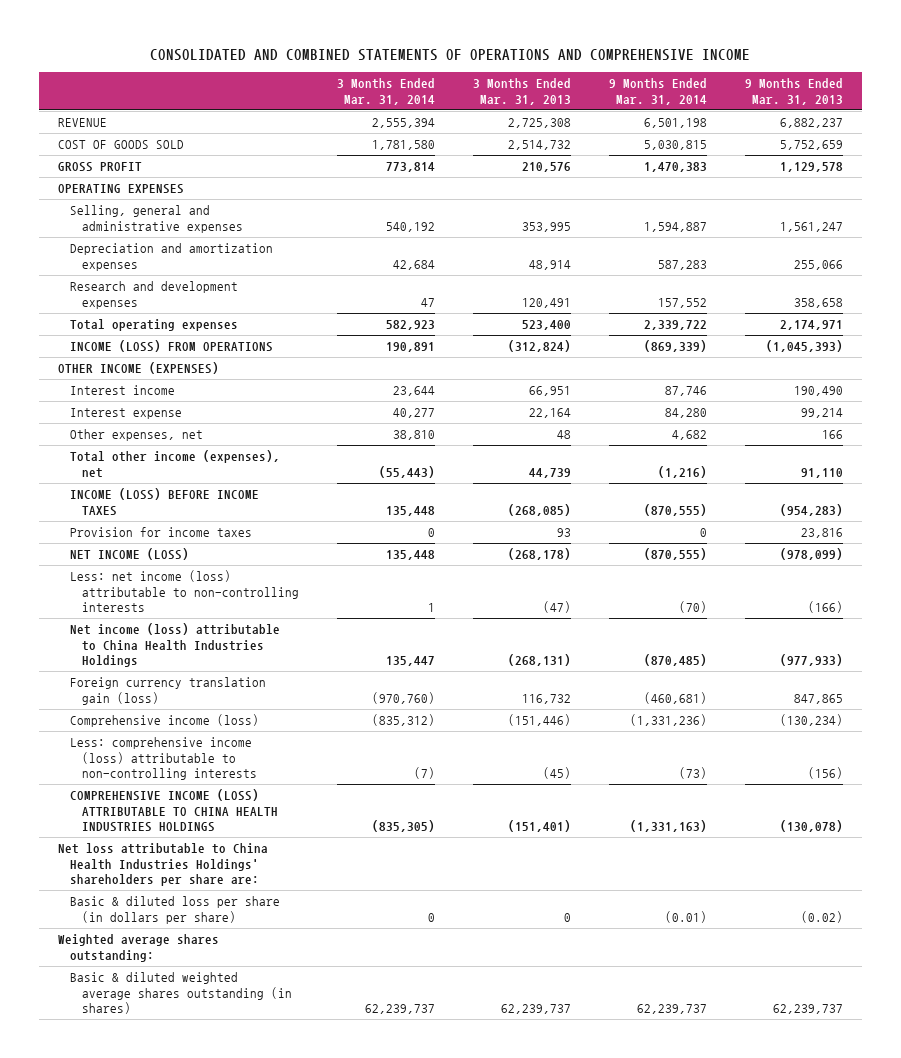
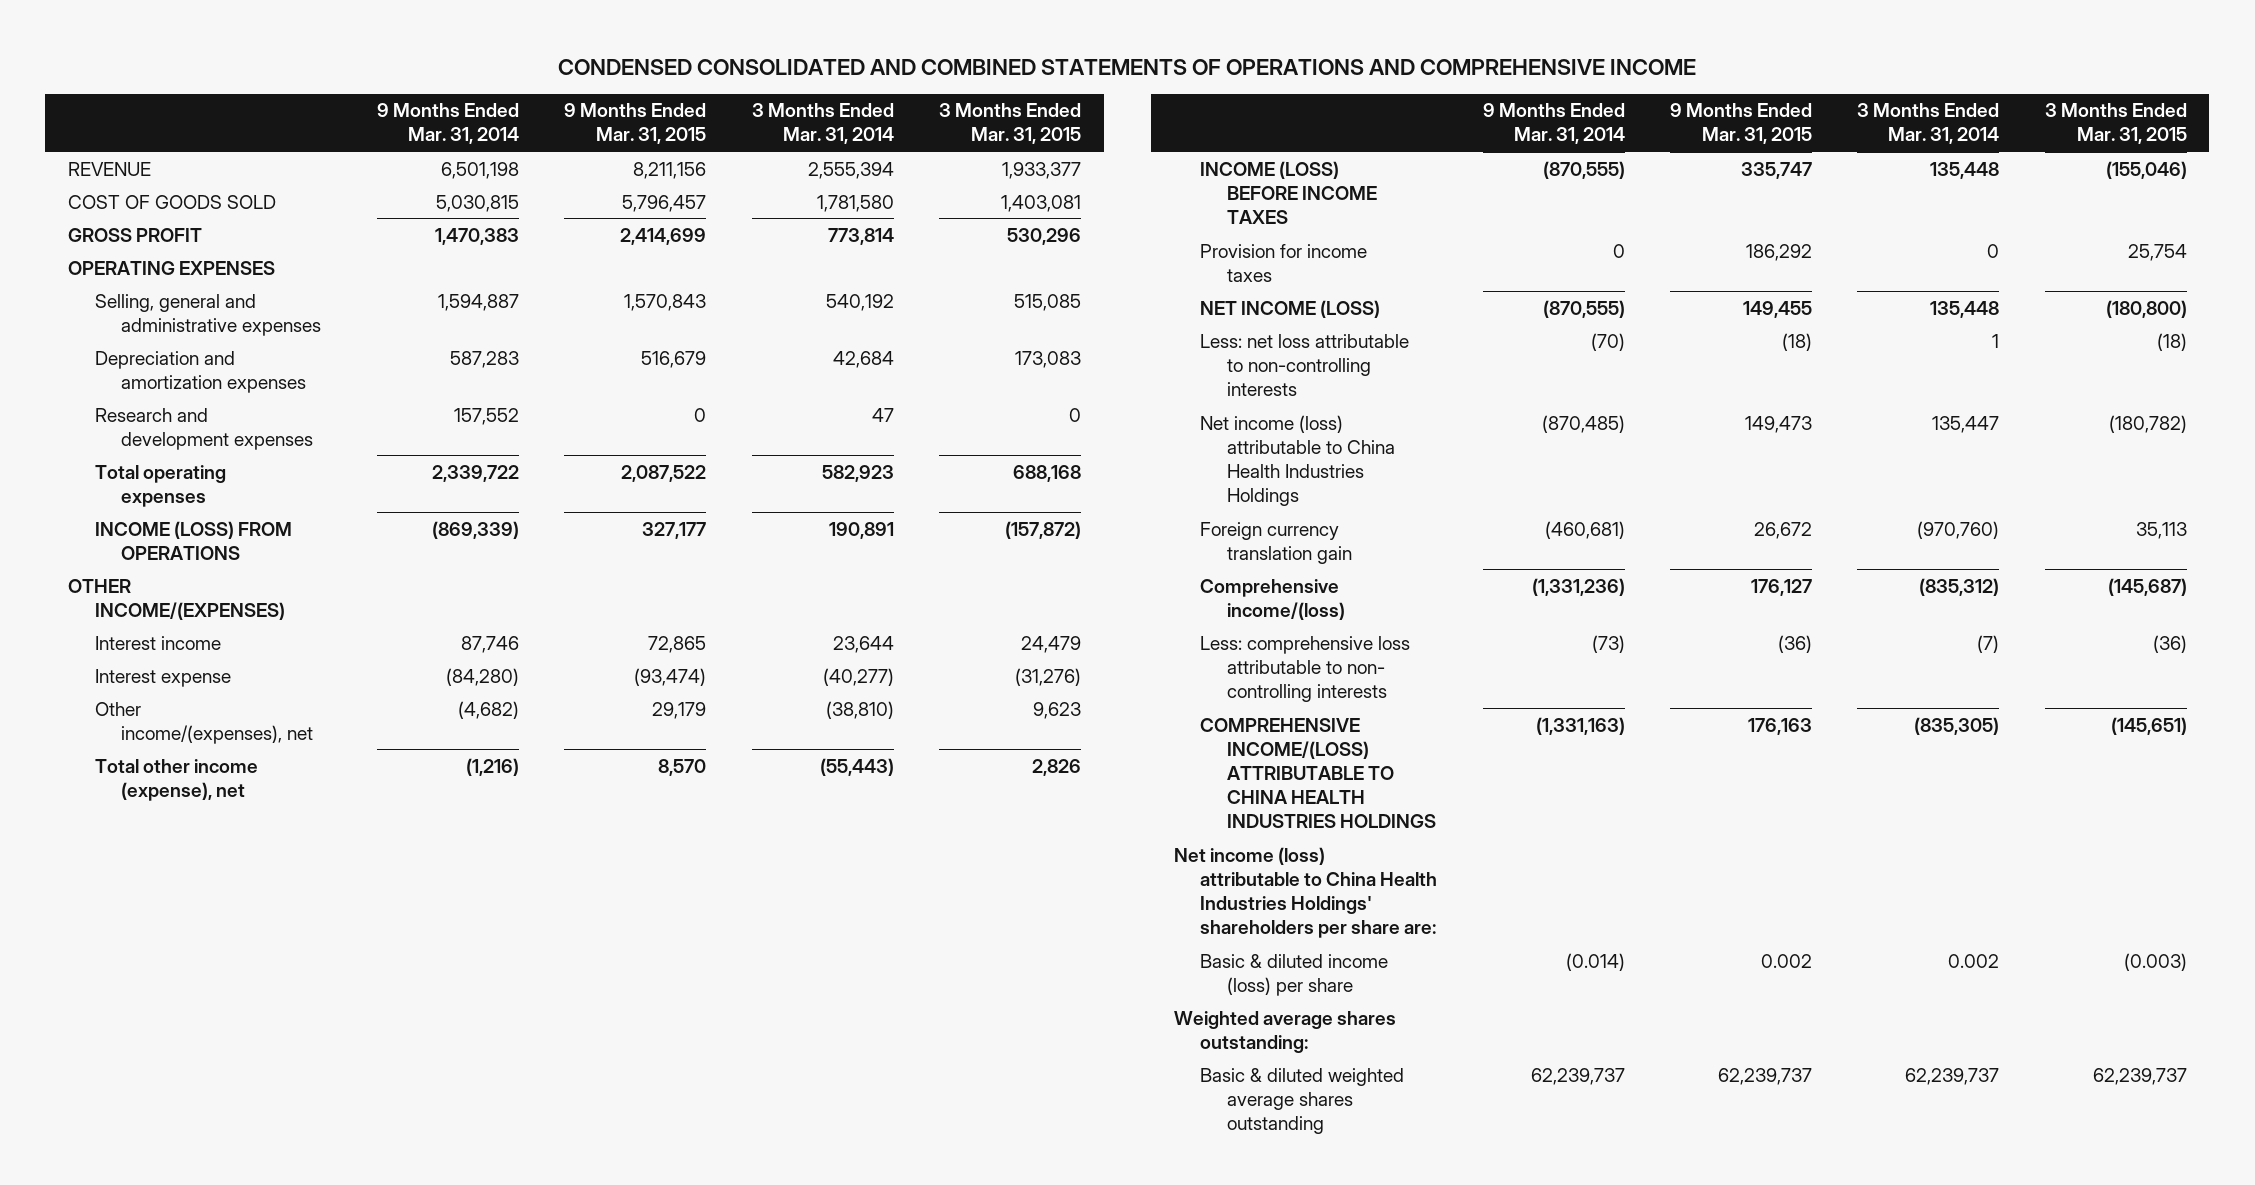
[150,48,751,61] CONSOLIDATED AND COMBINED STATEMENTS OF OPERATIONS AND COMPREHENSIVE INCOME -> [558,58,1697,75] CONDENSED CONSOLIDATED AND COMBINED STATEMENTS OF OPERATIONS AND COMPREHENSIVE INCOME
[472,78,571,105] 3 Months Ended Mar. 31, 2013 -> none
[745,78,844,105] 9 Months Ended Mar. 31, 2013 -> none
none -> [564,103,707,145] 9 Months Ended Mar. 31, 2015
none -> [938,103,1081,145] 3 Months Ended Mar. 31, 2015
[57,362,219,375] OTHER INCOME (EXPENSES) -> [67,578,285,620] OTHER INCOME/(EXPENSES)
[392,408,435,419] 40,277 -> [822,667,894,686] (40,277)
[664,408,707,419] 84,280 -> [445,667,519,686] (84,280)
[69,429,203,442] Other expenses, net -> [94,701,314,744] Other income/(expenses), net
[392,430,435,441] 38,810 -> [825,700,894,719] (38,810)
[671,430,707,441] 4,682 -> [457,700,519,719] (4,682)
[69,450,280,478] Total other income (expenses), net -> [94,758,258,801] Total other income (expense), net
[69,570,299,613] Less: net income (loss) attributable to non-controlling interests -> [1200,333,1410,396] Less: net loss attributable to non-controlling interests
[69,677,266,705] Foreign currency translation gain (loss) -> [1200,521,1352,564] Foreign currency translation gain
[69,714,259,728] Comprehensive income (loss) -> [1200,578,1345,620] Comprehensive income/(loss)
[69,737,257,781] Less: comprehensive income (loss) attributable to non-controlling interests -> [1200,635,1411,702] Less: comprehensive loss attributable to non- controlling interests
[69,789,278,833] COMPREHENSIVE INCOME (LOSS) ATTRIBUTABLE TO CHINA HEALTH INDUSTRIES HOLDINGS -> [1200,717,1436,829] COMPREHENSIVE INCOME/(LOSS) ATTRIBUTABLE TO CHINA HEALTH INDUSTRIES HOLDINGS
[57,843,268,887] Net loss attributable to China Health Industries Holdings' shareholders per share are: -> [1173,846,1438,939] Net income (loss) attributable to China Health Industries Holdings' shareholders per share are:
[69,896,280,924] Basic & diluted loss per share (in dollars per share) -> [1200,953,1389,996] Basic & diluted income (loss) per share
[427,912,435,922] 0 -> [1948,953,2000,968] 0.002
[664,910,707,923] (0.01) -> [1565,952,1625,971] (0.014)
[69,972,292,1015] Basic & diluted weighted average shares outstanding (in shares) -> [1200,1067,1405,1134] Basic & diluted weighted average shares outstanding

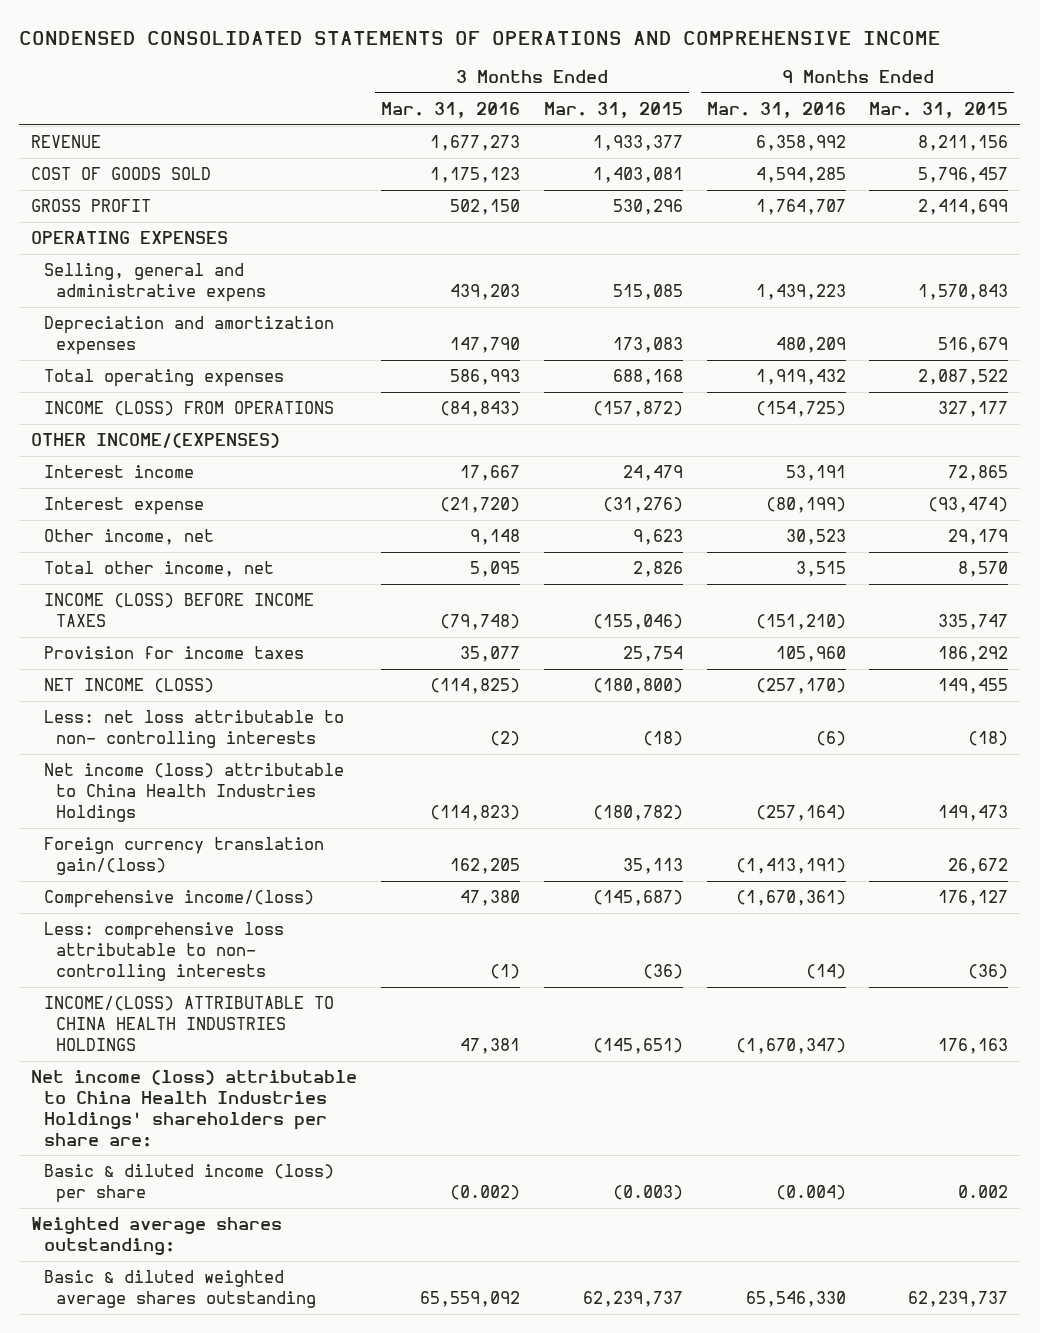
[558,58,1697,75] CONDENSED CONSOLIDATED AND COMBINED STATEMENTS OF OPERATIONS AND COMPREHENSIVE INCOME -> [19,30,942,45] CONDENSED CONSOLIDATED STATEMENTS OF OPERATIONS AND COMPREHENSIVE INCOME
[376,103,519,145] 9 Months Ended Mar. 31, 2014 -> none
[751,103,894,145] 3 Months Ended Mar. 31, 2014 -> none
none -> [381,101,521,118] Mar. 31, 2016
none -> [706,101,846,118] Mar. 31, 2016
[94,293,322,336] Selling, general and administrative expenses -> [43,263,267,302] Selling, general and administrative expens
[94,407,314,450] Research and development expenses -> none
[94,701,314,744] Other income/(expenses), net -> [43,529,214,546] Other income, net
[94,758,258,801] Total other income (expense), net -> [43,561,274,578] Total other income, net
[1200,333,1410,396] Less: net loss attributable to non-controlling interests -> [43,710,344,748] Less: net loss attributable to non- controlling interests
[1200,521,1352,564] Foreign currency translation gain -> [43,837,324,875] Foreign currency translation gain/(loss)
[1200,717,1436,829] COMPREHENSIVE INCOME/(LOSS) ATTRIBUTABLE TO CHINA HEALTH INDUSTRIES HOLDINGS -> [43,996,334,1051] INCOME/(LOSS) ATTRIBUTABLE TO CHINA HEALTH INDUSTRIES HOLDINGS

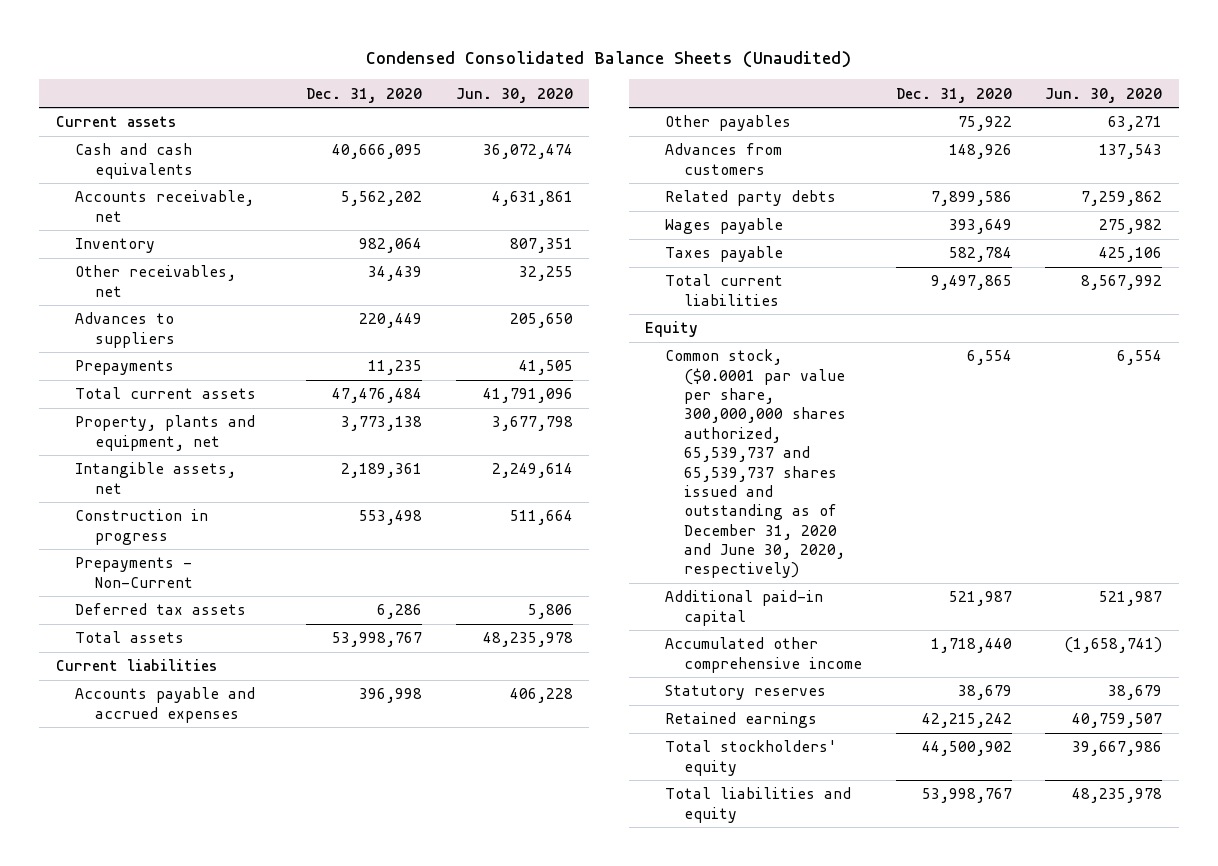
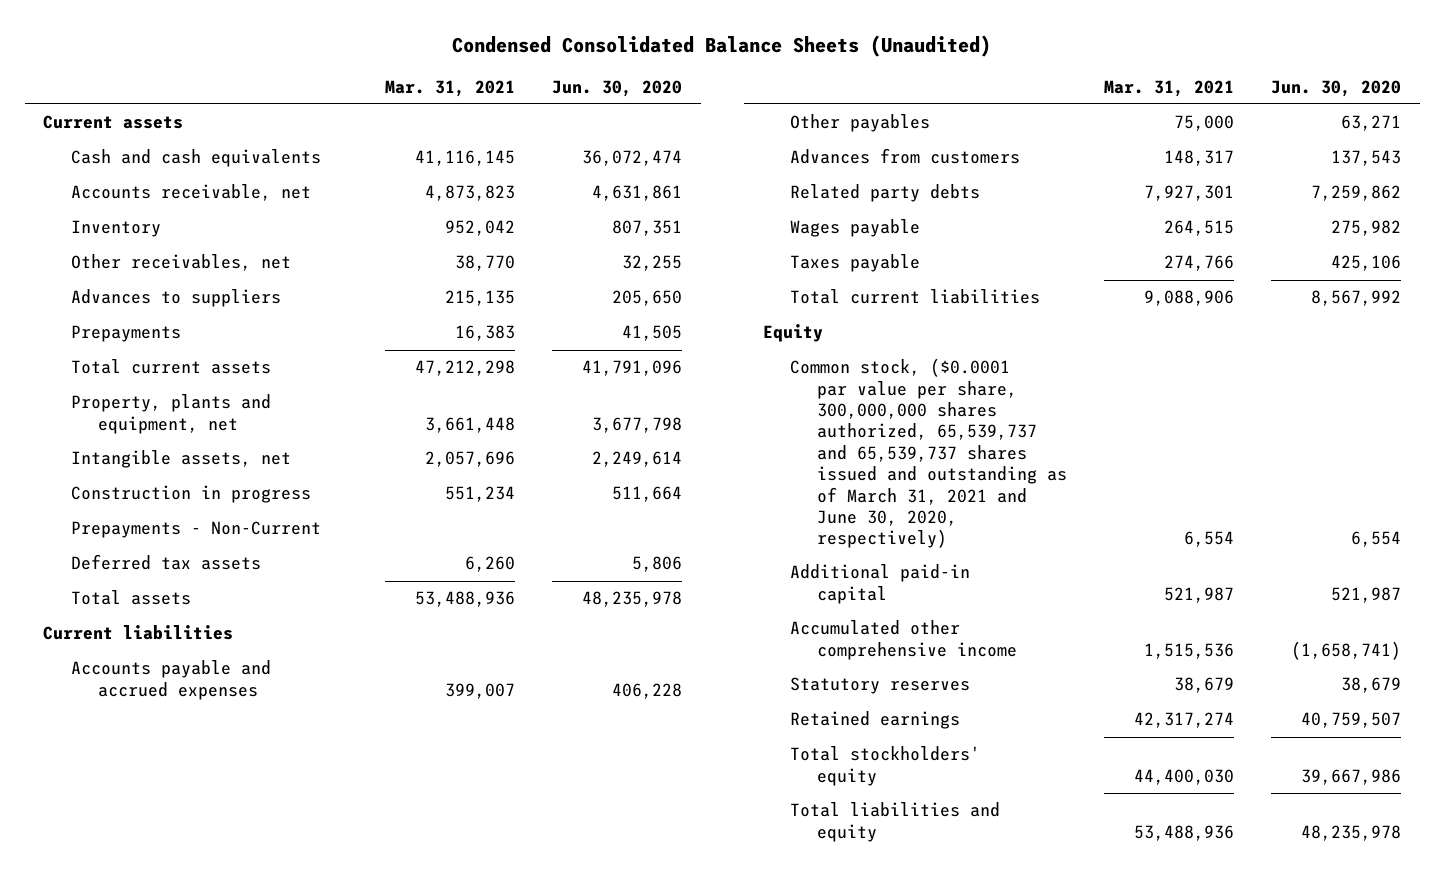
[306,87,423,103] Dec. 31, 2020 -> none
none -> [384,79,515,97] Mar. 31, 2021
[664,349,847,579] Common stock, ($0.0001 par value per share, 300,000,000 shares authorized, 65,539,737 and 65,539,737 shares issued and outstanding as of December 31, 2020 and June 30, 2020, respectively) -> [789,358,1067,549] Common stock, ($0.0001 par value per share, 300,000,000 shares authorized, 65,539,737 and 65,539,737 shares issued and outstanding as of March 31, 2021 and June 30, 2020, respectively)

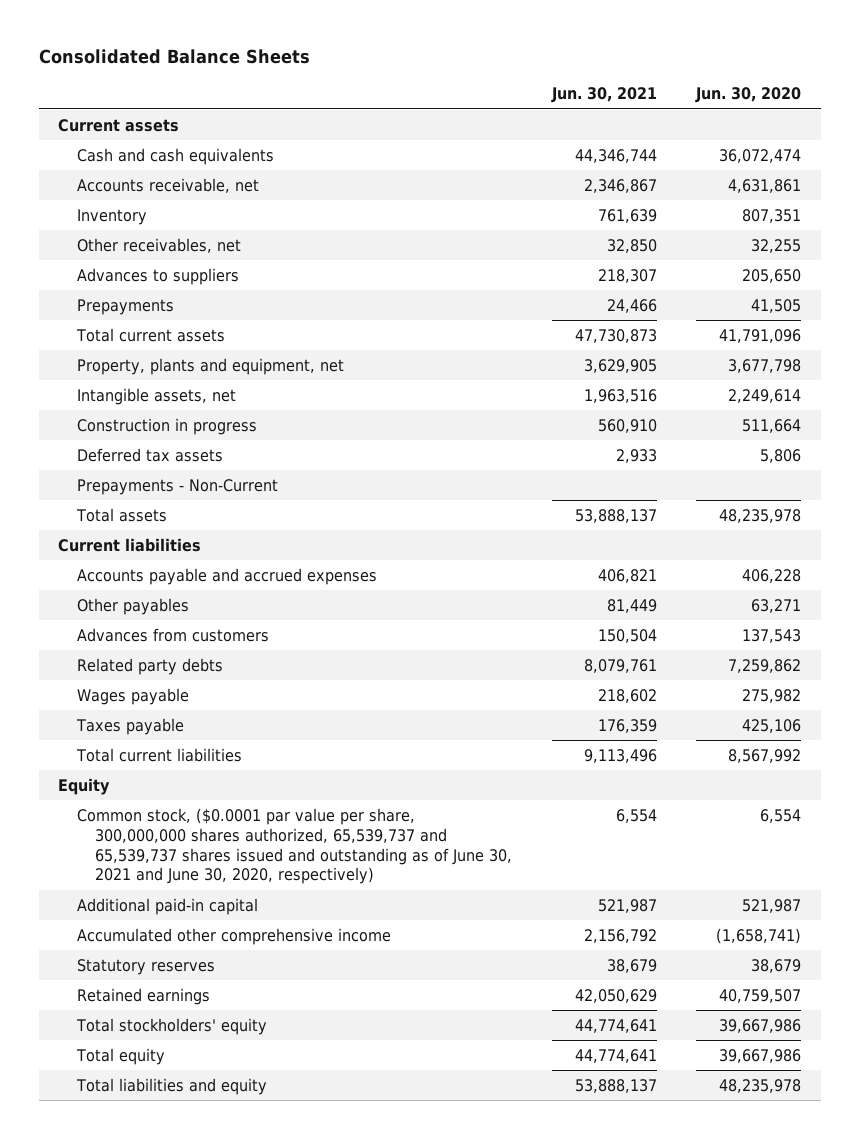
[452,34,992,57] Condensed Consolidated Balance Sheets (Unaudited) -> [38,48,310,64] Consolidated Balance Sheets
[384,79,515,97] Mar. 31, 2021 -> none
none -> [550,87,657,104] Jun. 30, 2021
[70,521,321,539] Prepayments - Non-Current -> [76,478,278,495] Prepayments - Non-Current
[789,358,1067,549] Common stock, ($0.0001 par value per share, 300,000,000 shares authorized, 65,539,737 and 65,539,737 shares issued and outstanding as of March 31, 2021 and June 30, 2020, respectively) -> [76,807,513,885] Common stock, ($0.0001 par value per share, 300,000,000 shares authorized, 65,539,737 and 65,539,737 shares issued and outstanding as of June 30, 2021 and June 30, 2020, respectively)
none -> [75,1047,165,1065] Total equity

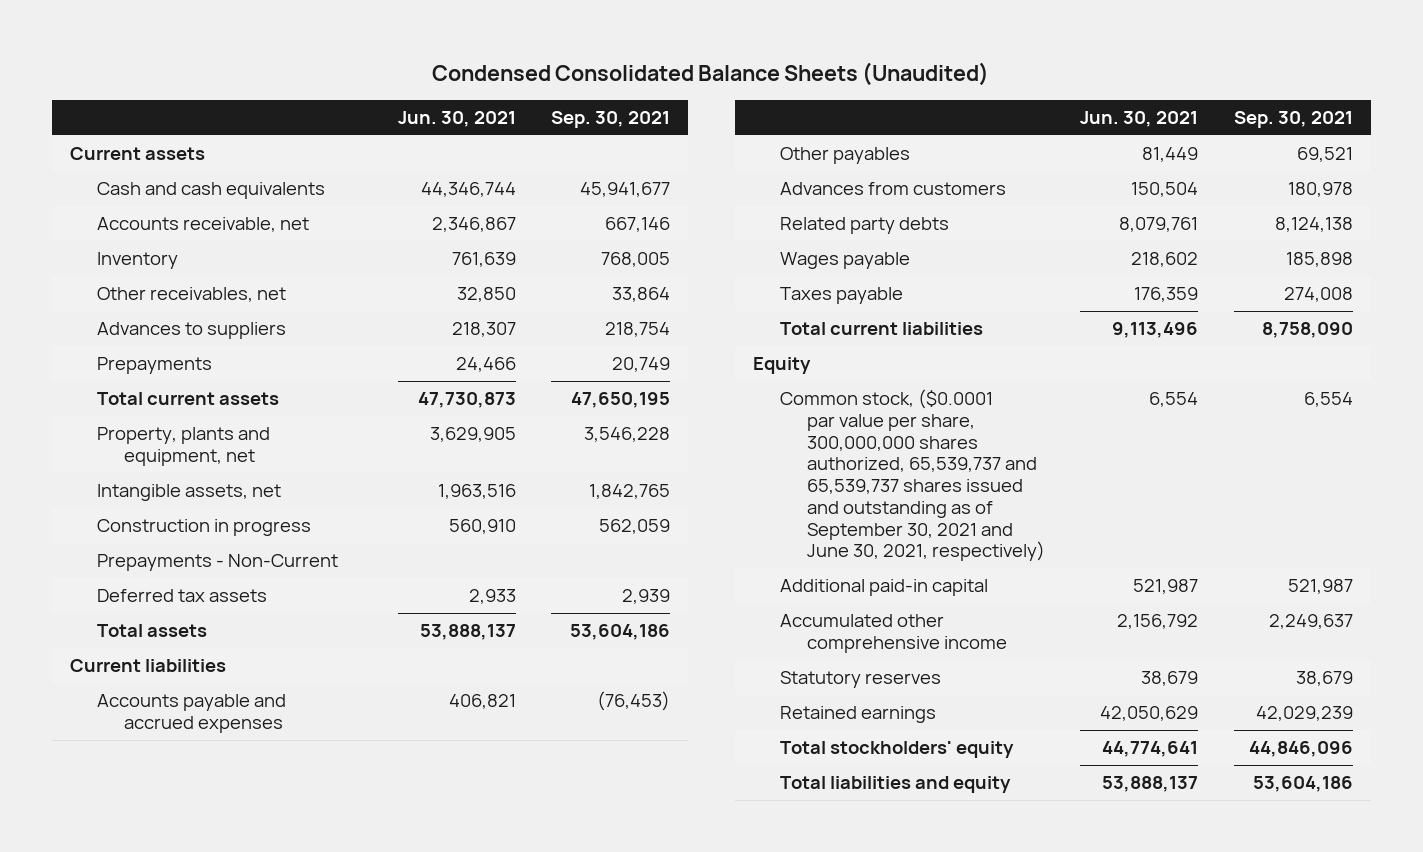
[38,48,310,64] Consolidated Balance Sheets -> [432,62,990,87] Condensed Consolidated Balance Sheets (Unaudited)
[695,87,802,104] Jun. 30, 2020 -> none
none -> [551,111,671,129] Sep. 30, 2021
[76,447,223,462] Deferred tax assets -> [96,589,267,603] Deferred tax assets
[76,807,513,885] Common stock, ($0.0001 par value per share, 300,000,000 shares authorized, 65,539,737 and 65,539,737 shares issued and outstanding as of June 30, 2021 and June 30, 2020, respectively) -> [779,389,1045,562] Common stock, ($0.0001 par value per share, 300,000,000 shares authorized, 65,539,737 and 65,539,737 shares issued and outstanding as of September 30, 2021 and June 30, 2021, respectively)
[75,1047,165,1065] Total equity -> none

